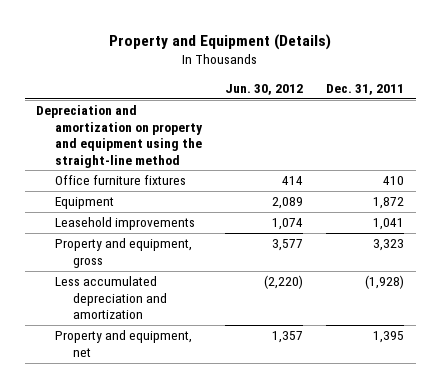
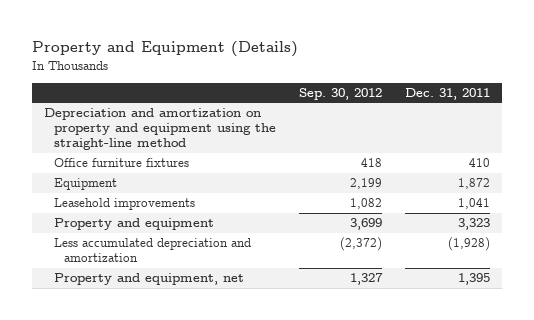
[225,83,304,95] Jun. 30, 2012 -> none
none -> [298,87,382,100] Sep. 30, 2012
[54,238,192,268] Property and equipment, gross -> [53,218,214,231] Property and equipment

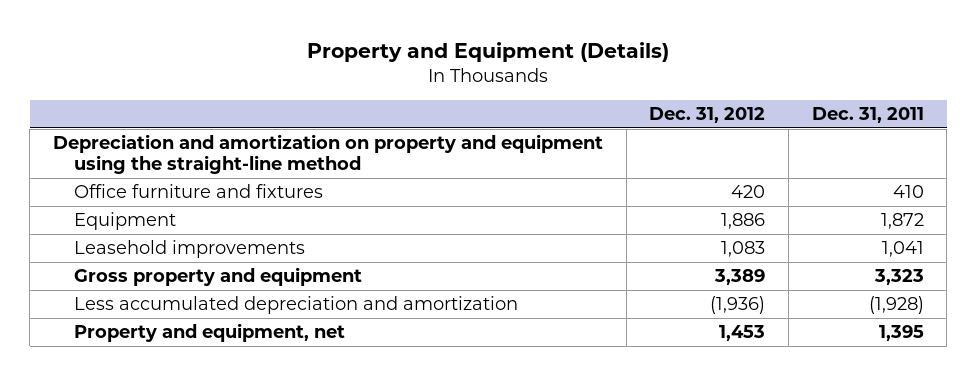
[298,87,382,100] Sep. 30, 2012 -> none
none -> [649,107,766,124] Dec. 31, 2012
[53,158,189,168] Office furniture fixtures -> [73,184,323,199] Office furniture and fixtures
[53,218,214,231] Property and equipment -> [73,267,362,287] Gross property and equipment

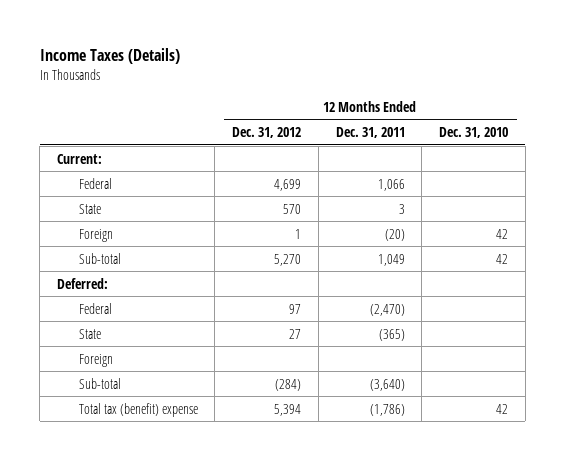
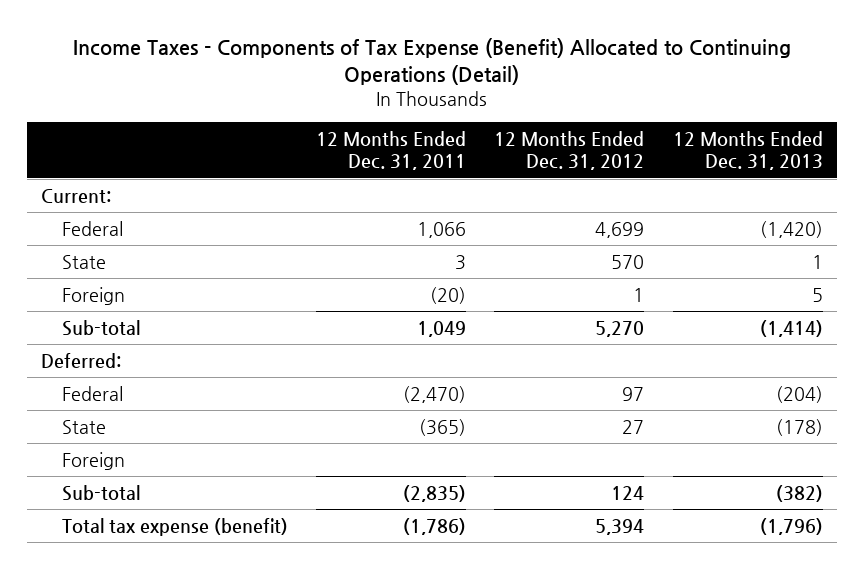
[39,48,180,65] Income Taxes (Details) -> [72,37,791,86] Income Taxes - Components of Tax Expense (Benefit) Allocated to Continuing Operations (Detail)
[439,127,509,139] Dec. 31, 2010 -> none
none -> [672,130,823,171] 12 Months Ended Dec. 31, 2013
[275,378,302,391] (284) -> [611,485,645,500] 124
[369,378,405,391] (3,640) -> [403,484,467,502] (2,835)
[78,402,198,417] Total tax (benefit) expense -> [62,517,289,536] Total tax expense (benefit)

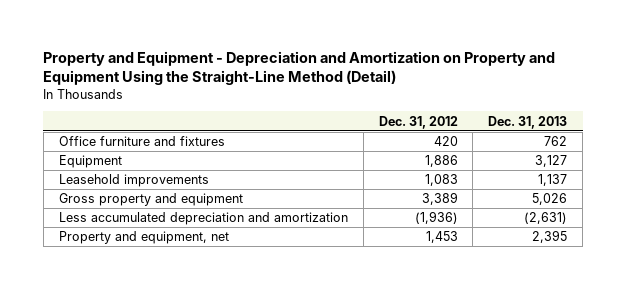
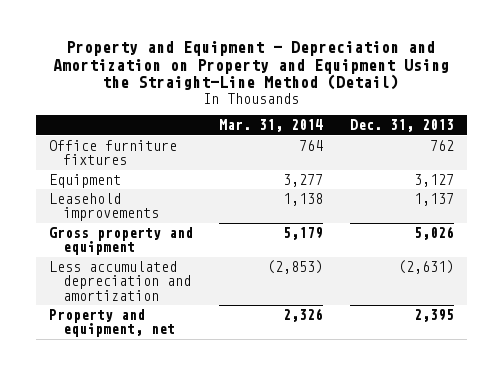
[378,115,458,129] Dec. 31, 2012 -> none
none -> [219,118,324,132] Mar. 31, 2014
[58,136,225,147] Office furniture and fixtures -> [48,139,177,166] Office furniture fixtures

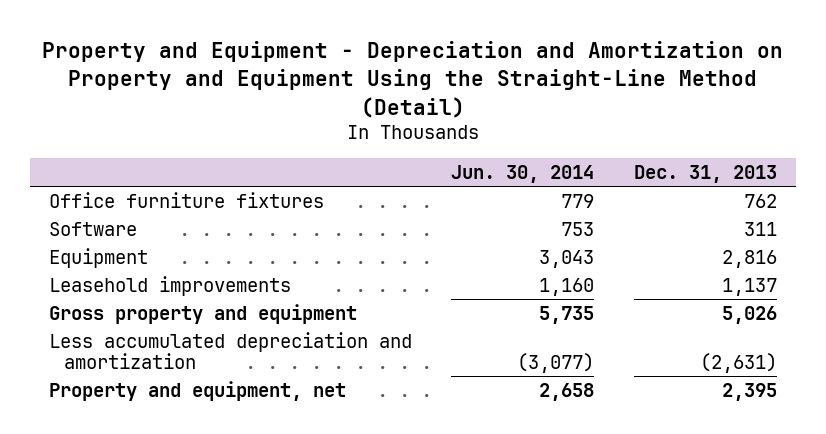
[219,118,324,132] Mar. 31, 2014 -> none
none -> [451,164,595,183] Jun. 30, 2014
none -> [49,221,138,236] Software
[413,173,454,187] 3,127 -> [721,249,777,268] 2,816

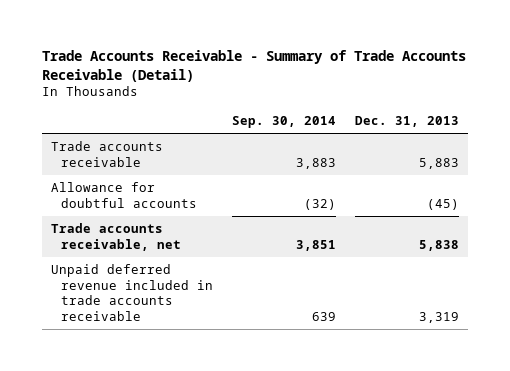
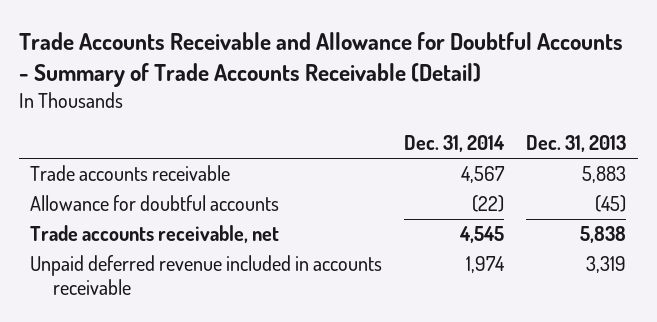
[41,49,466,82] Trade Accounts Receivable - Summary of Trade Accounts Receivable (Detail) -> [19,32,624,87] Trade Accounts Receivable and Allowance for Doubtful Accounts - Summary of Trade Accounts Receivable (Detail)
[231,116,336,129] Sep. 30, 2014 -> none
none -> [404,135,506,153] Dec. 31, 2014
[51,263,213,322] Unpaid deferred revenue included in trade accounts receivable -> [30,255,383,296] Unpaid deferred revenue included in accounts receivable

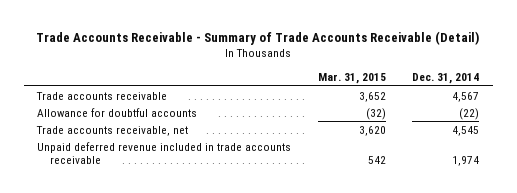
[19,32,624,87] Trade Accounts Receivable and Allowance for Doubtful Accounts - Summary of Trade Accounts Receivable (Detail) -> [36,30,480,45] Trade Accounts Receivable - Summary of Trade Accounts Receivable (Detail)
[526,135,627,153] Dec. 31, 2013 -> none
none -> [317,73,386,85] Mar. 31, 2015
[30,255,383,296] Unpaid deferred revenue included in accounts receivable -> [37,141,292,165] Unpaid deferred revenue included in trade accounts receivable

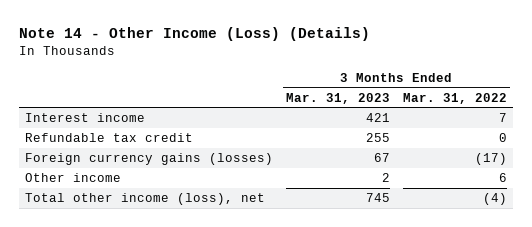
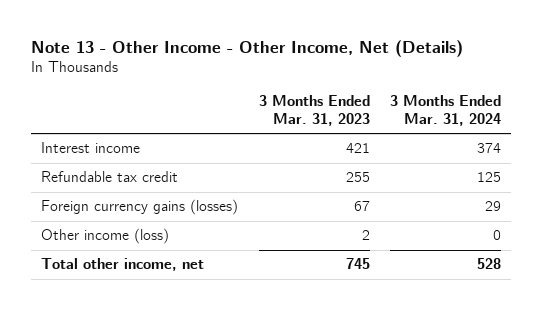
[18,27,370,42] Note 14 - Other Income (Loss) (Details) -> [30,39,463,57] Note 13 - Other Income - Other Income, Net (Details)
[402,92,507,104] Mar. 31, 2022 -> none
none -> [390,94,502,126] 3 Months Ended Mar. 31, 2024
[25,173,122,183] Other income -> [40,228,169,245] Other income (loss)
[25,193,266,206] Total other income (loss), net -> [40,258,204,272] Total other income, net

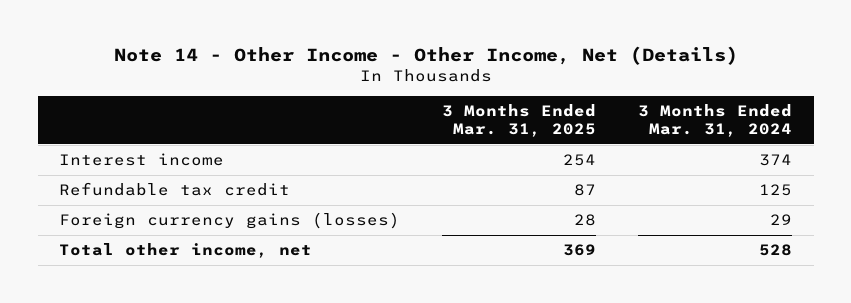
[30,39,463,57] Note 13 - Other Income - Other Income, Net (Details) -> [113,45,738,65] Note 14 - Other Income - Other Income, Net (Details)
[258,94,370,126] 3 Months Ended Mar. 31, 2023 -> none
none -> [442,104,597,138] 3 Months Ended Mar. 31, 2025
[40,228,169,245] Other income (loss) -> none

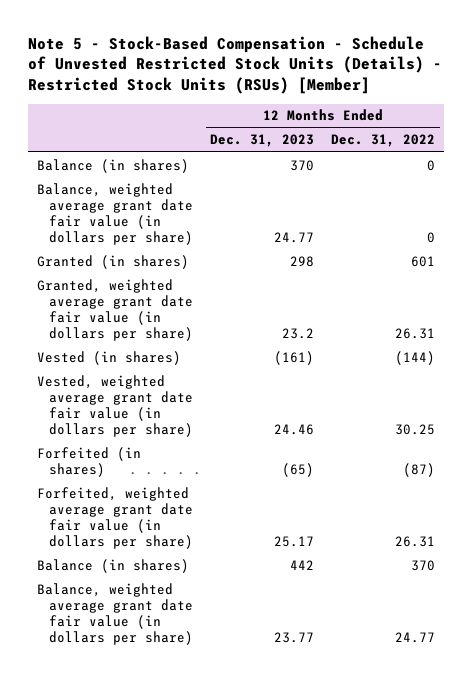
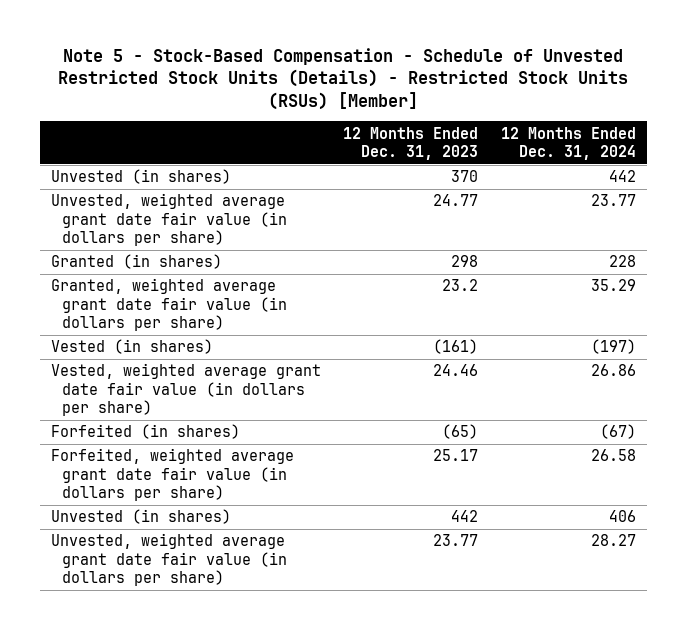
[331,134,436,148] Dec. 31, 2022 -> none
none -> [500,126,636,160] 12 Months Ended Dec. 31, 2024
[36,158,189,173] Balance (in shares) -> [50,169,231,185] Unvested (in shares)
[36,182,193,246] Balance, weighted average grant date fair value (in dollars per share) -> [50,193,288,246] Unvested, weighted average grant date fair value (in dollars per share)
[36,558,189,573] Balance (in shares) -> [50,509,231,525] Unvested (in shares)
[36,582,193,646] Balance, weighted average grant date fair value (in dollars per share) -> [50,533,288,586] Unvested, weighted average grant date fair value (in dollars per share)

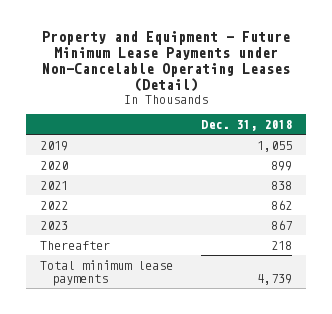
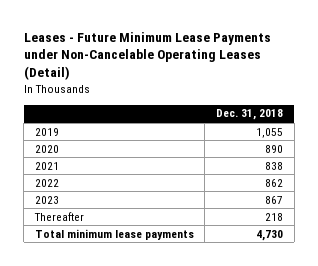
[42,31,291,92] Property and Equipment - Future Minimum Lease Payments under Non-Cancelable Operating Leases (Detail) -> [23,31,271,81] Leases - Future Minimum Lease Payments under Non-Cancelable Operating Leases (Detail)
[271,160,293,171] 899 -> [265,144,284,153] 890
[257,273,293,285] 4,739 -> [256,229,284,241] 4,730

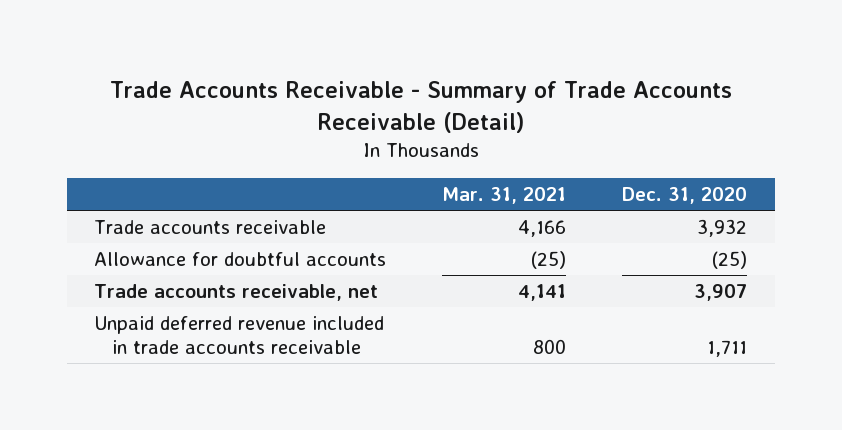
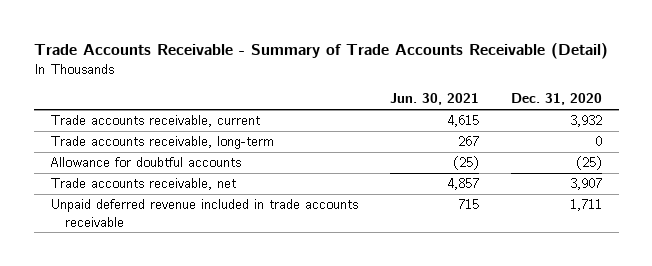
[442,186,567,204] Mar. 31, 2021 -> none
none -> [390,93,480,106] Jun. 30, 2021
[94,220,327,235] Trade accounts receivable -> [49,115,260,128] Trade accounts receivable, current
none -> [49,136,274,150] Trade accounts receivable, long-term

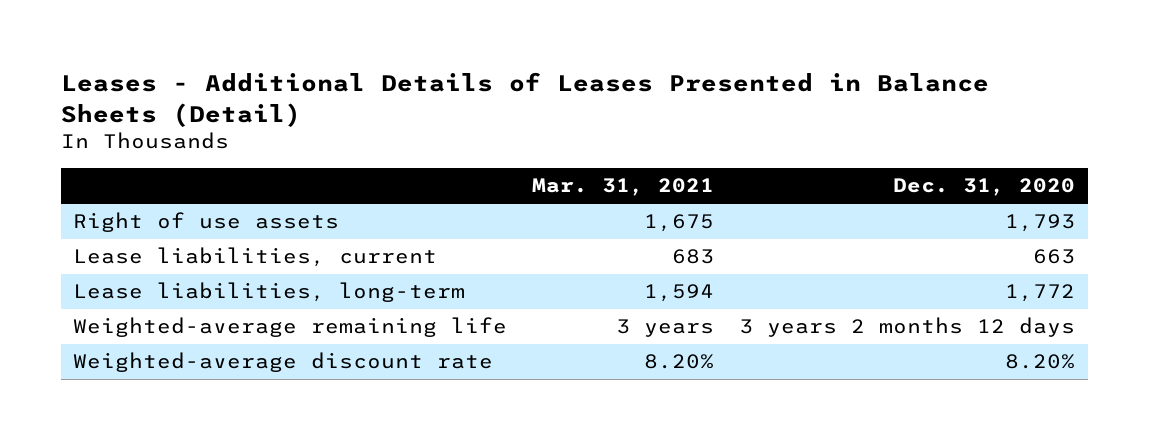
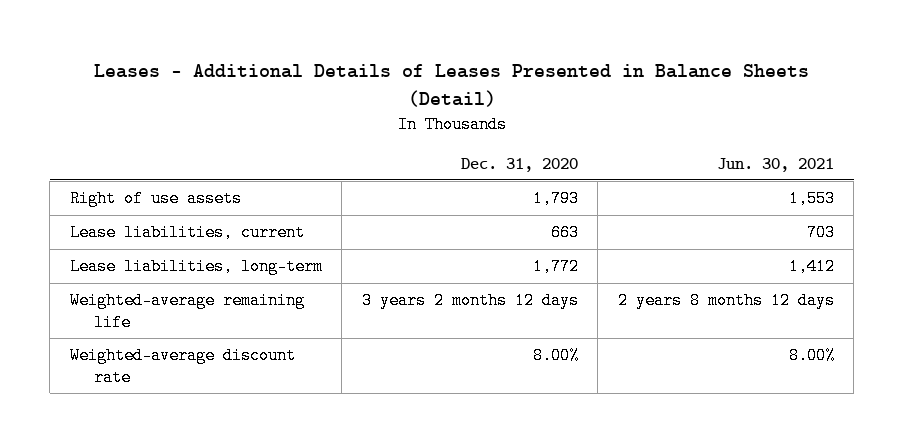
[532,178,715,197] Mar. 31, 2021 -> none
none -> [716,157,834,172] Jun. 30, 2021
[1005,354,1076,370] 8.20% -> [532,347,579,365] 8.00%

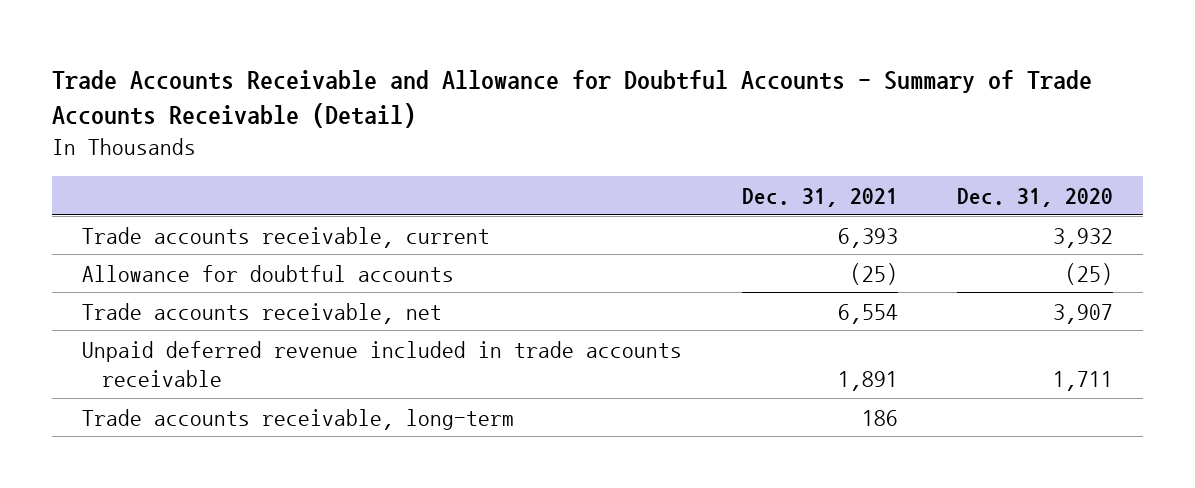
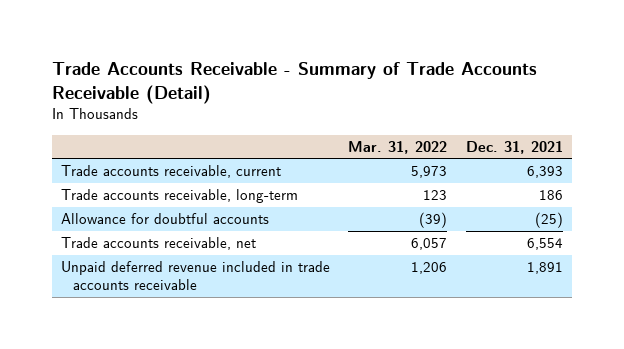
[52,69,1093,129] Trade Accounts Receivable and Allowance for Doubtful Accounts - Summary of Trade Accounts Receivable (Detail) -> [51,62,537,104] Trade Accounts Receivable - Summary of Trade Accounts Receivable (Detail)
[957,187,1114,207] Dec. 31, 2020 -> none
none -> [348,140,448,154] Mar. 31, 2022
[82,408,515,430] Trade accounts receivable, long-term -> [60,189,298,204] Trade accounts receivable, long-term

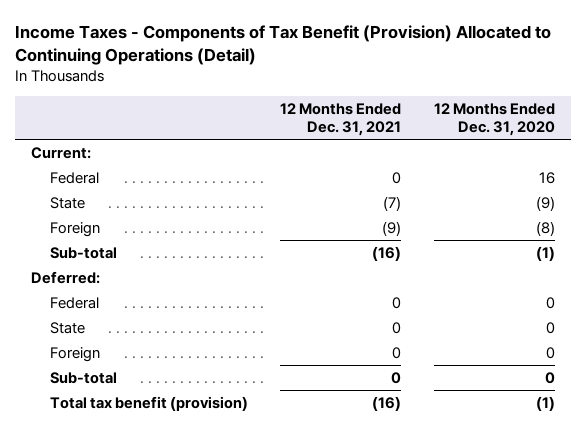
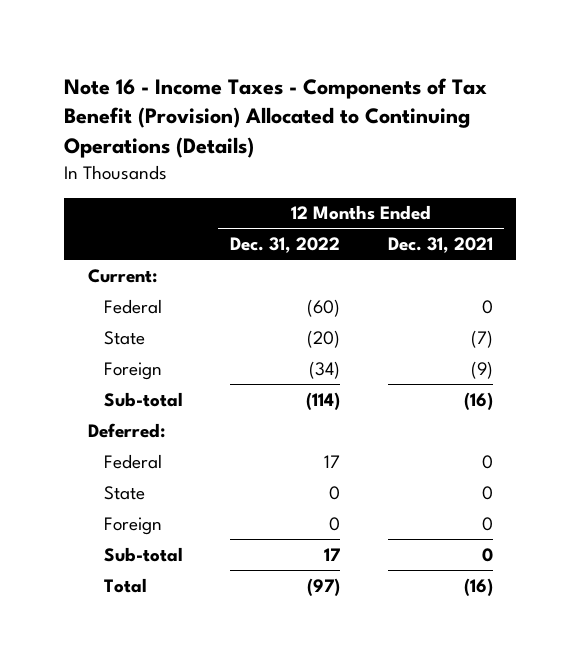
[14,24,551,66] Income Taxes - Components of Tax Benefit (Provision) Allocated to Continuing Operations (Detail) -> [64,77,488,158] Note 16 - Income Taxes - Components of Tax Benefit (Provision) Allocated to Continuing Operations (Details)
[433,102,555,137] 12 Months Ended Dec. 31, 2020 -> none
none -> [230,237,341,254] Dec. 31, 2022
[49,395,248,411] Total tax benefit (provision) -> [103,577,147,593] Total

